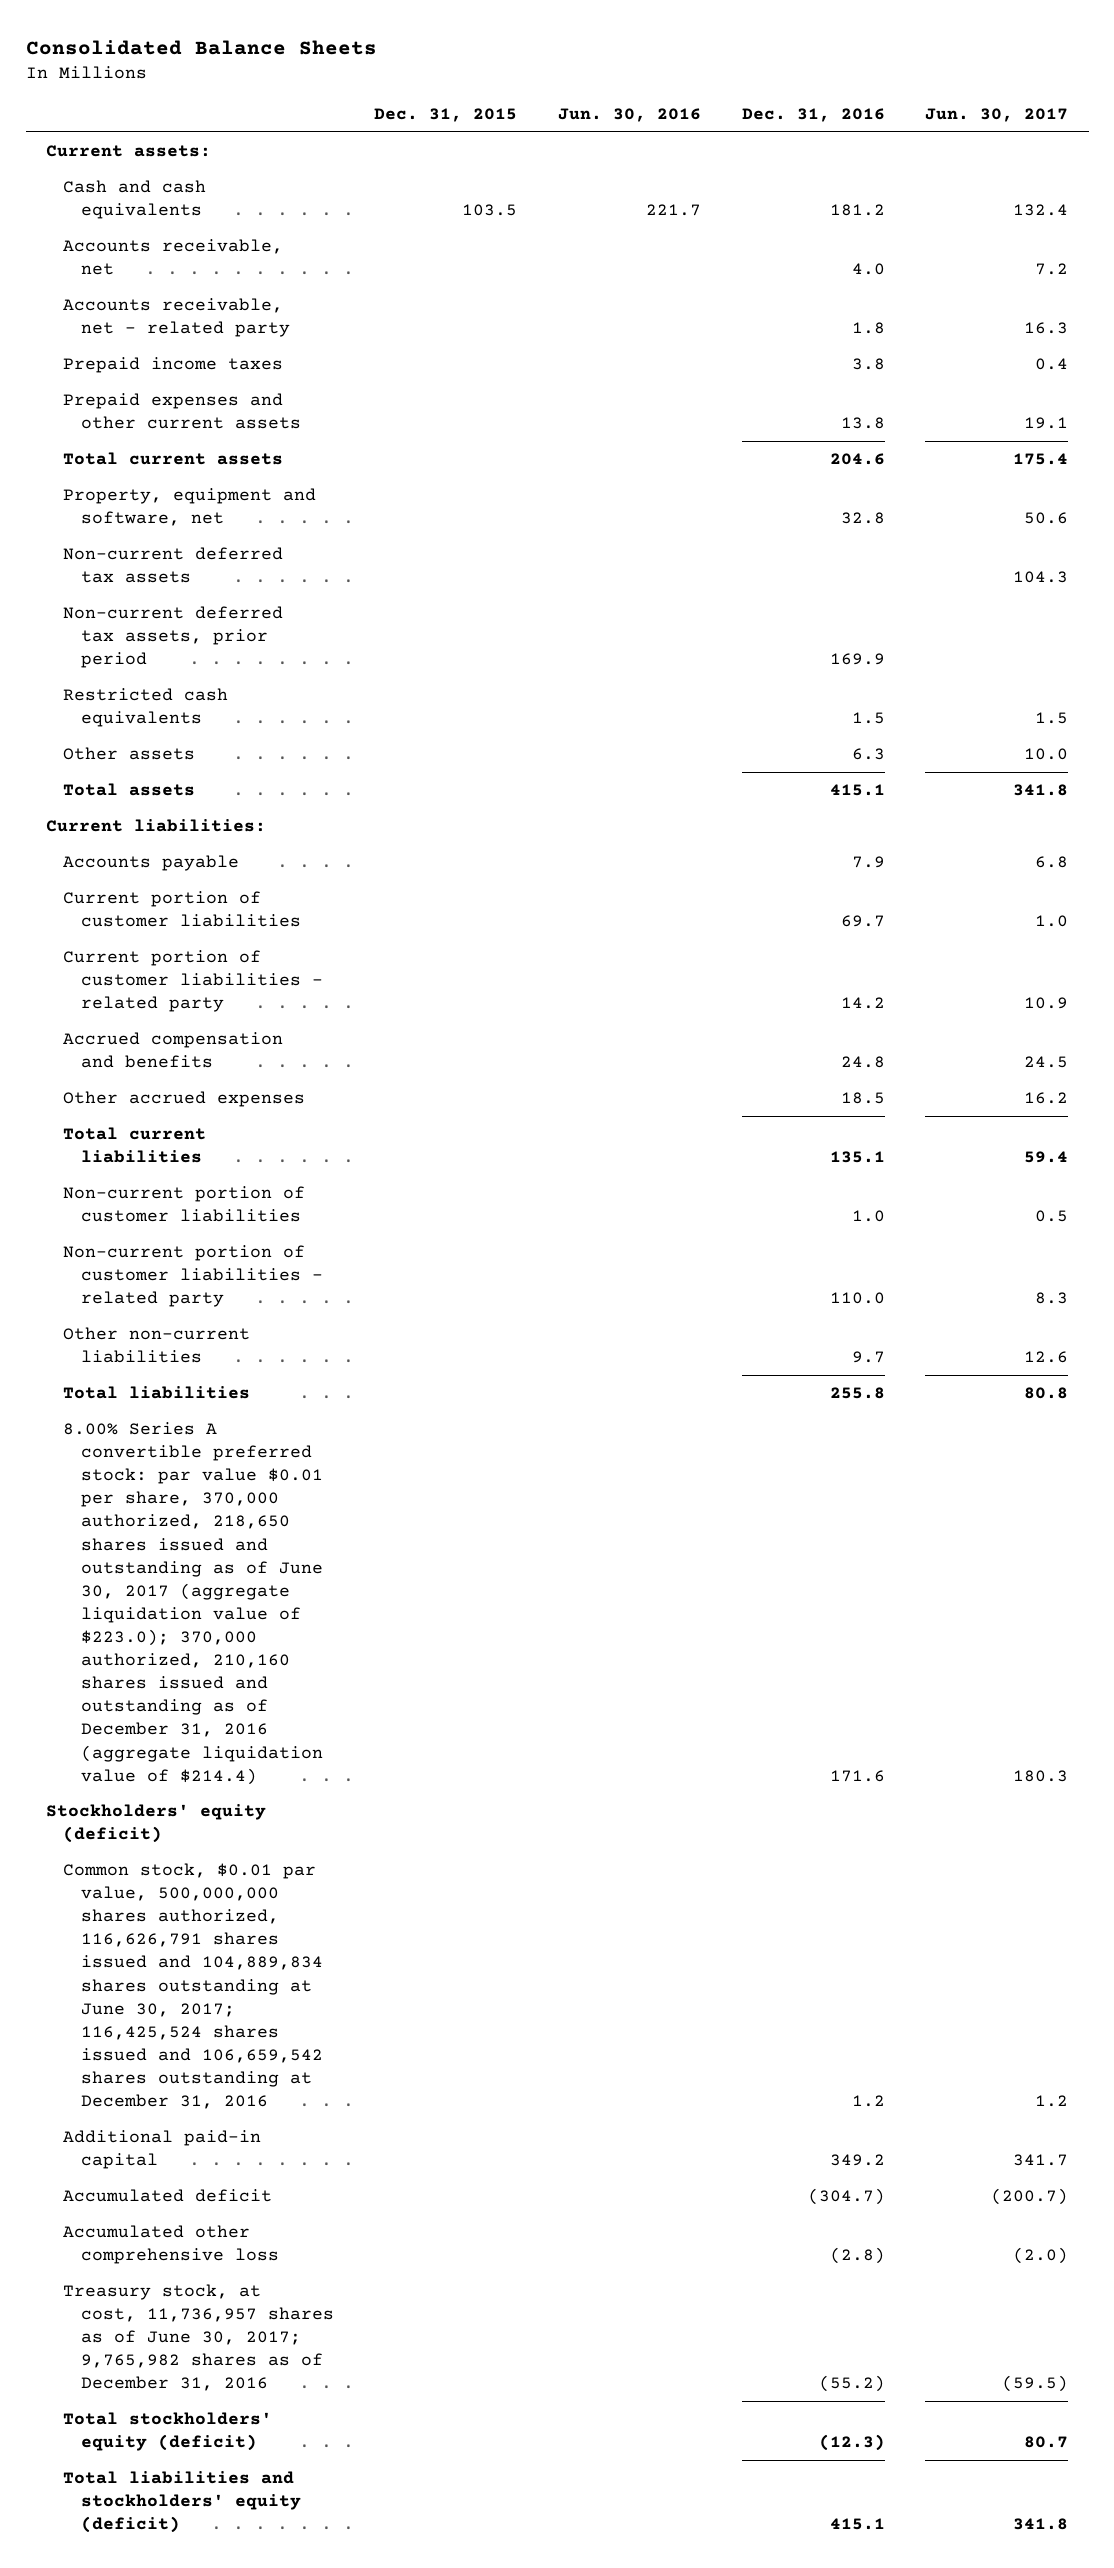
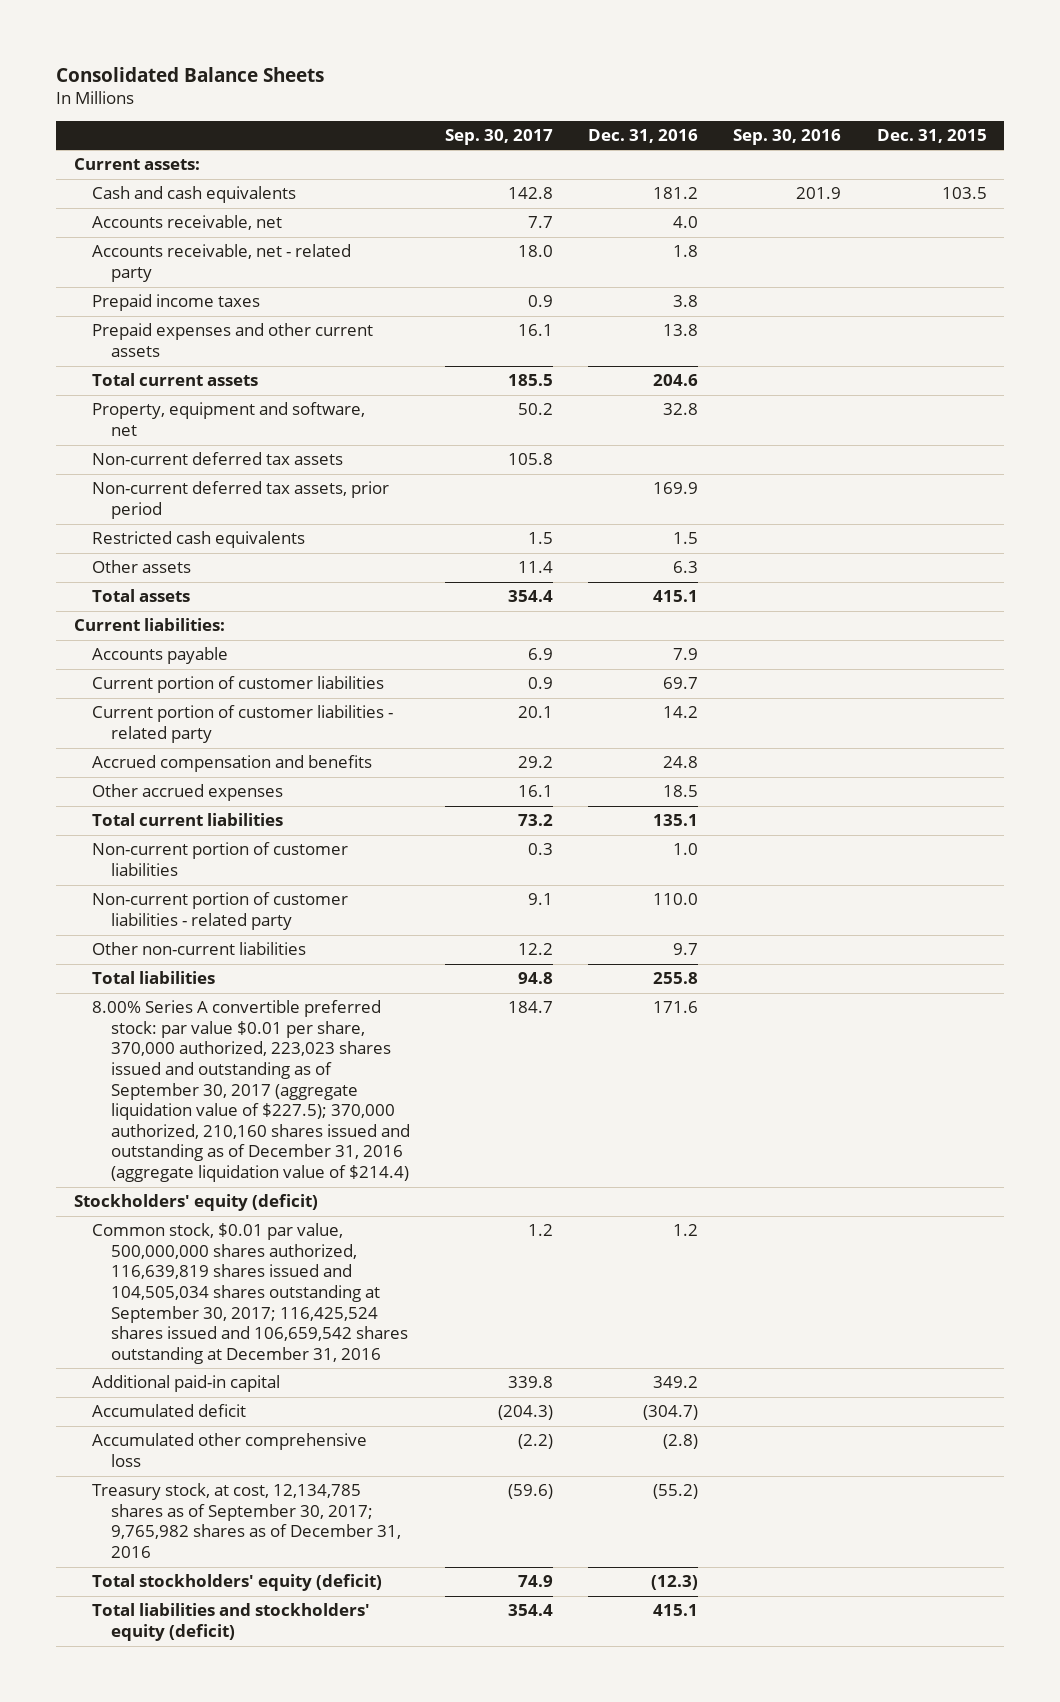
[558,108,702,123] Jun. 30, 2016 -> none
[925,108,1069,123] Jun. 30, 2017 -> none
none -> [444,128,553,145] Sep. 30, 2017
none -> [733,128,842,145] Sep. 30, 2016
[63,1422,323,1785] 8.00% Series A convertible preferred stock: par value $0.01 per share, 370,000 authorized, 218,650 shares issued and outstanding as of June 30, 2017 (aggregate liquidation value of $223.0); 370,000 authorized, 210,160 shares issued and outstanding as of December 31, 2016 (aggregate liquidation value of $214.4) -> [92,1000,410,1182] 8.00% Series A convertible preferred stock: par value $0.01 per share, 370,000 authorized, 223,023 shares issued and outstanding as of September 30, 2017 (aggregate liquidation value of $227.5); 370,000 authorized, 210,160 shares issued and outstanding as of December 31, 2016 (aggregate liquidation value of $214.4)
[63,1863,323,2110] Common stock, $0.01 par value, 500,000,000 shares authorized, 116,626,791 shares issued and 104,889,834 shares outstanding at June 30, 2017; 116,425,524 shares issued and 106,659,542 shares outstanding at December 31, 2016 -> [92,1223,408,1364] Common stock, $0.01 par value, 500,000,000 shares authorized, 116,639,819 shares issued and 104,505,034 shares outstanding at September 30, 2017; 116,425,524 shares issued and 106,659,542 shares outstanding at December 31, 2016
[63,2284,334,2392] Treasury stock, at cost, 11,736,957 shares as of June 30, 2017; 9,765,982 shares as of December 31, 2016 -> [92,1483,401,1559] Treasury stock, at cost, 12,134,785 shares as of September 30, 2017; 9,765,982 shares as of December 31, 2016

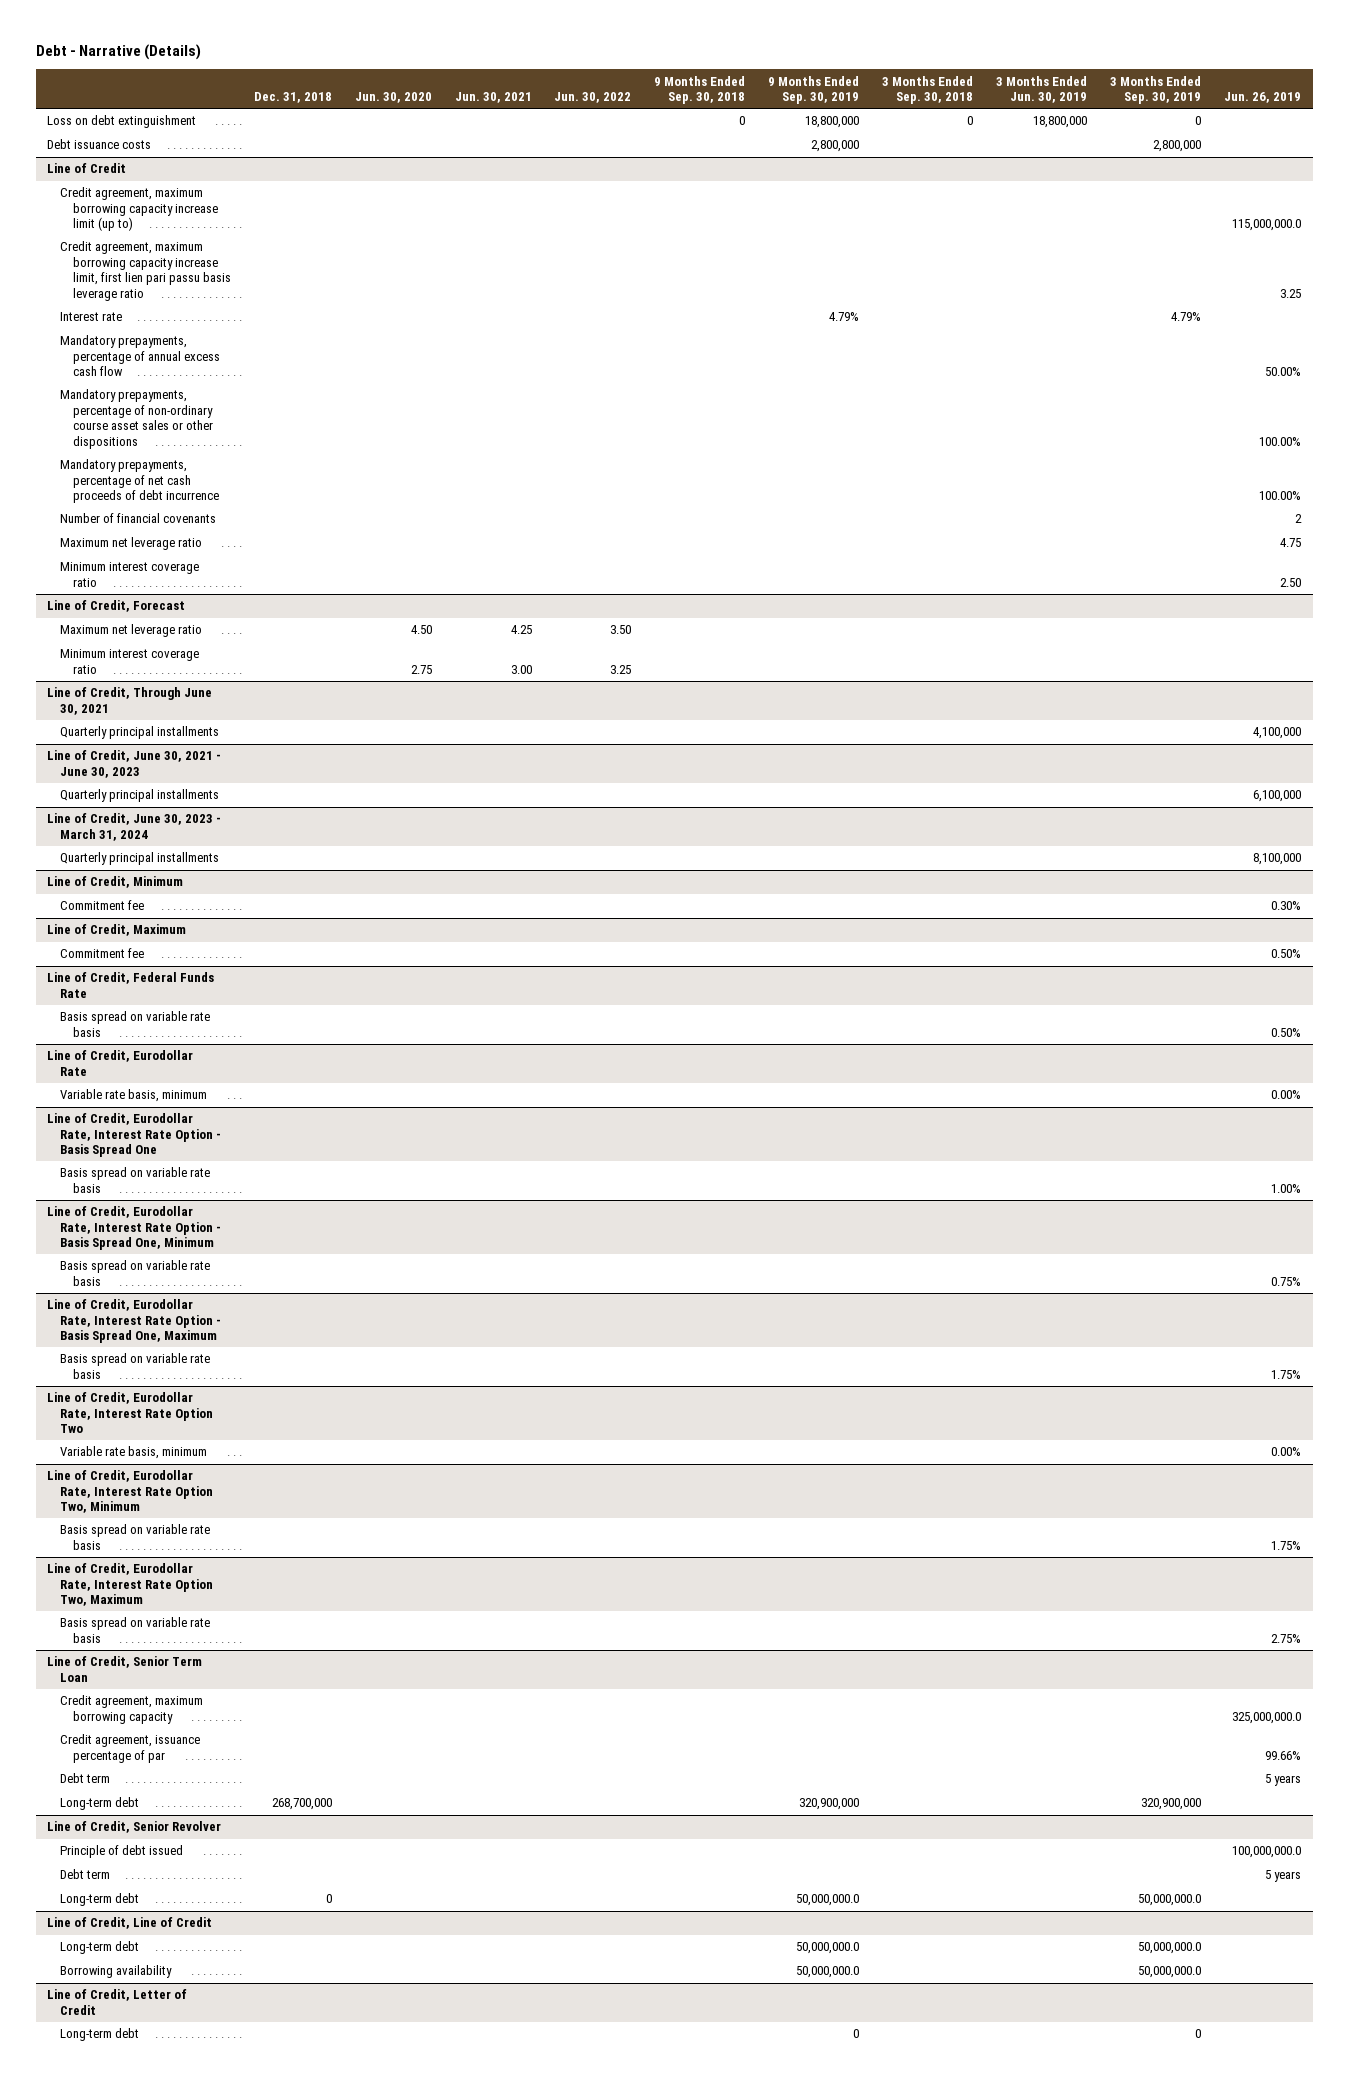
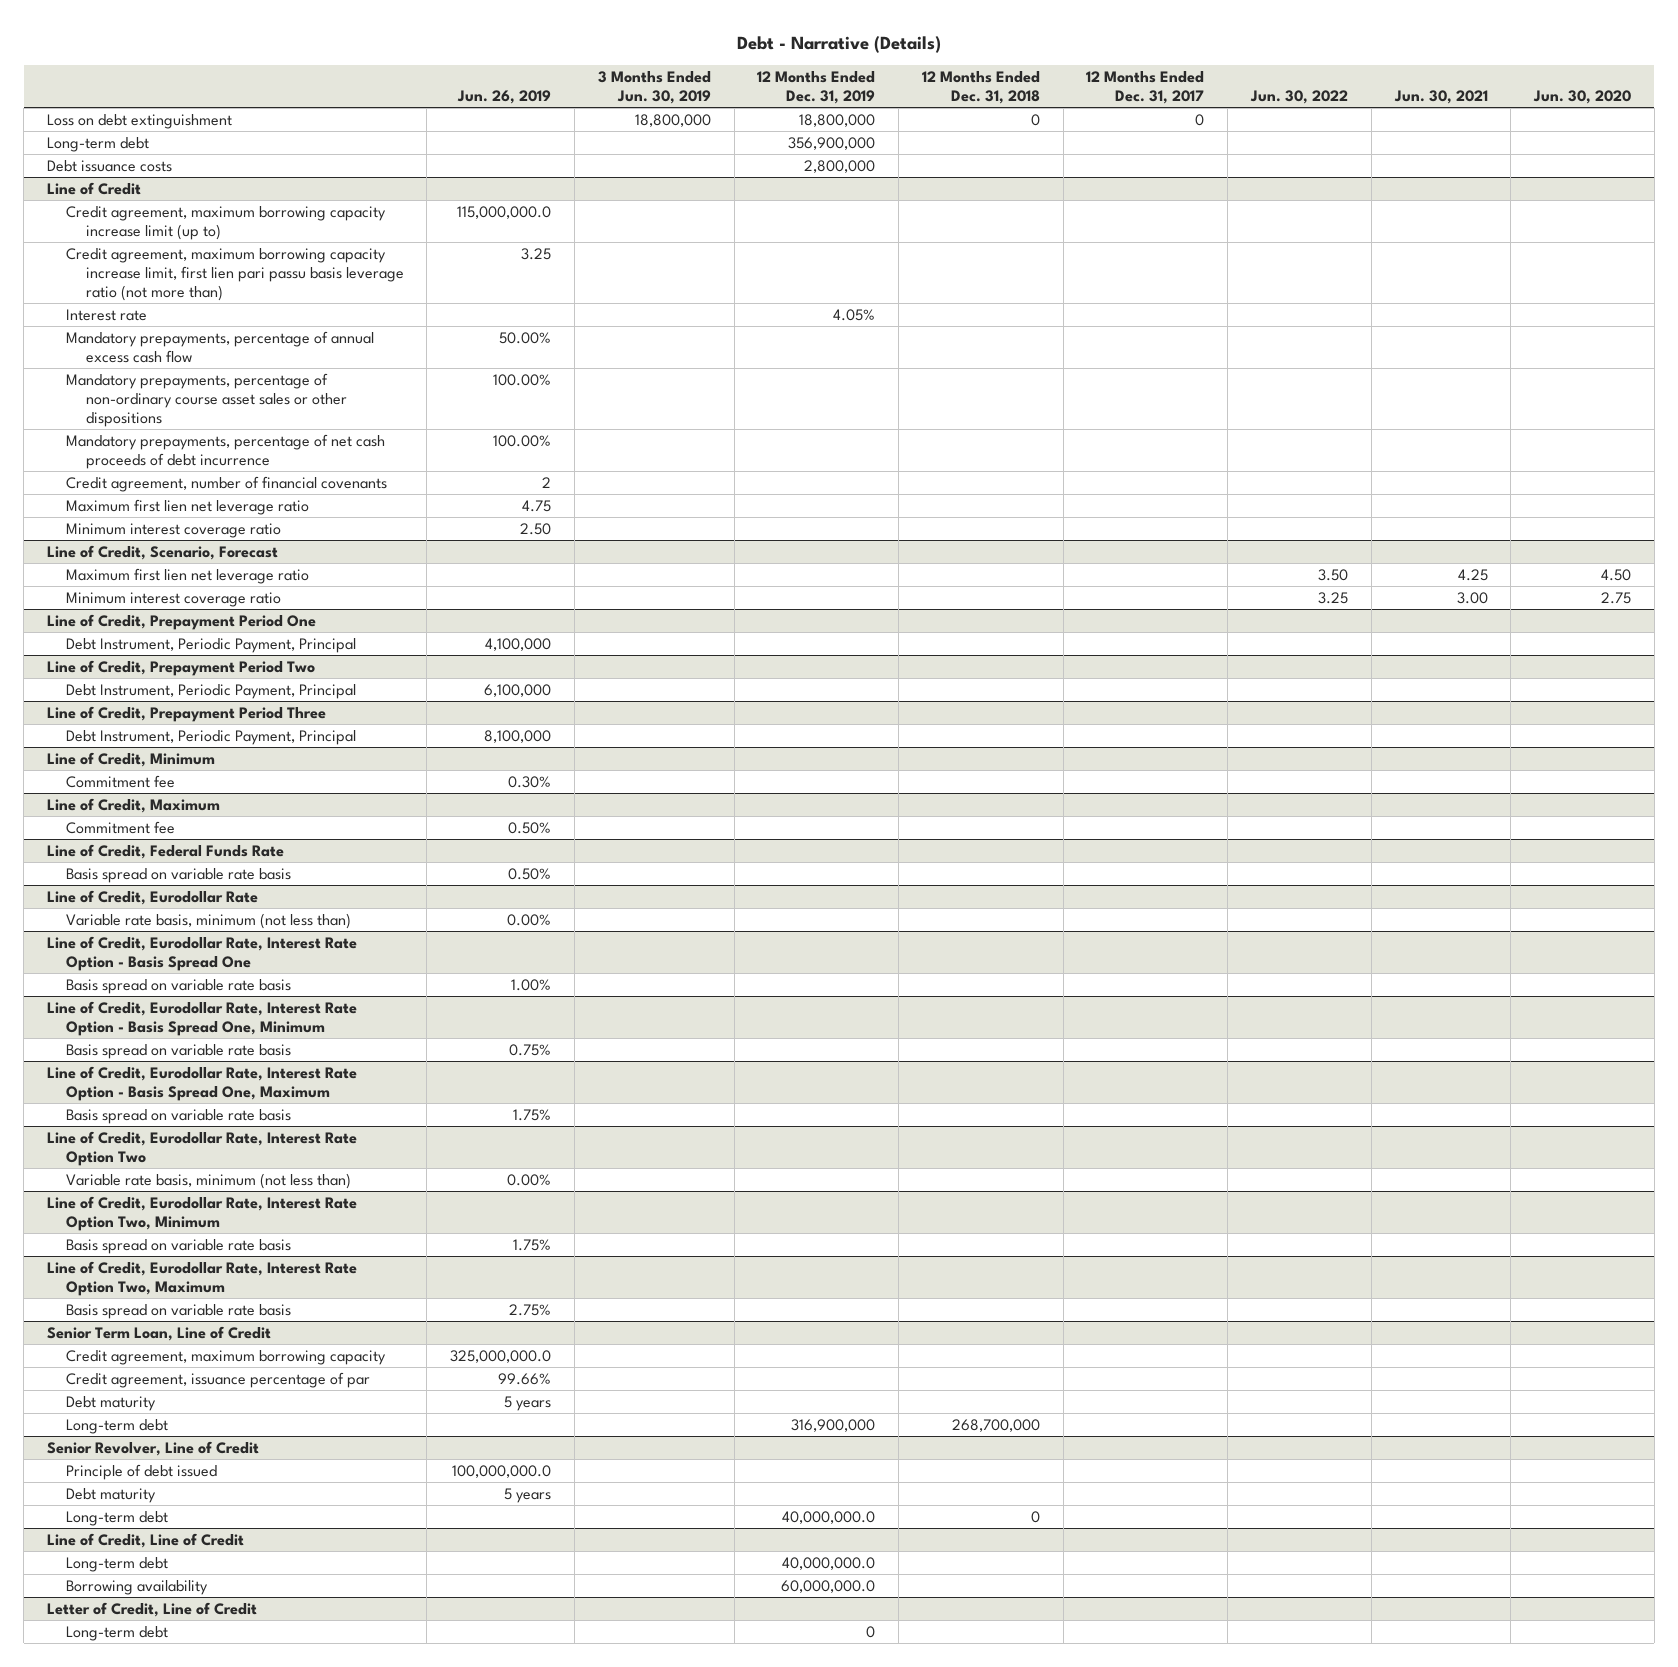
[253,92,332,104] Dec. 31, 2018 -> none
[654,75,746,105] 9 Months Ended Sep. 30, 2018 -> none
[768,75,860,105] 9 Months Ended Sep. 30, 2019 -> none
[882,75,974,105] 3 Months Ended Sep. 30, 2018 -> none
[1110,75,1202,105] 3 Months Ended Sep. 30, 2019 -> none
none -> [757,70,876,104] 12 Months Ended Dec. 31, 2019
none -> [921,70,1040,104] 12 Months Ended Dec. 31, 2018
none -> [1086,70,1205,104] 12 Months Ended Dec. 31, 2017
none -> [47,136,150,152] Long-term debt
[59,241,231,301] Credit agreement, maximum borrowing capacity increase limit, first lien pari passu basis leverage ratio -> [66,247,404,302] Credit agreement, maximum borrowing capacity increase limit, first lien pari passu basis leverage ratio (not more than)
[59,513,216,524] Number of financial covenants -> [66,475,388,492] Credit agreement, number of financial covenants
[59,537,202,551] Maximum net leverage ratio -> [66,498,310,515] Maximum first lien net leverage ratio
[47,600,186,613] Line of Credit, Forecast -> [47,544,279,560] Line of Credit, Scenario, Forecast
[59,624,202,638] Maximum net leverage ratio -> [66,567,310,584] Maximum first lien net leverage ratio
[47,687,213,715] Line of Credit, Through June 30, 2021 -> none
[47,750,222,778] Line of Credit, June 30, 2021 - June 30, 2023 -> none
[47,813,222,841] Line of Credit, June 30, 2023 - March 31, 2024 -> none
none -> [47,613,317,630] Line of Credit, Prepayment Period One
[59,726,219,740] Quarterly principal installments -> [66,637,357,653] Debt Instrument, Periodic Payment, Principal
none -> [47,659,316,676] Line of Credit, Prepayment Period Two
[59,789,219,803] Quarterly principal installments -> [66,683,357,699] Debt Instrument, Periodic Payment, Principal
none -> [47,705,327,722] Line of Credit, Prepayment Period Three
[59,852,219,866] Quarterly principal installments -> [66,729,357,745] Debt Instrument, Periodic Payment, Principal
[59,1089,207,1103] Variable rate basis, minimum -> [66,912,352,929] Variable rate basis, minimum (not less than)
[59,1446,207,1460] Variable rate basis, minimum -> [66,1172,352,1189] Variable rate basis, minimum (not less than)
[47,1656,203,1682] Line of Credit, Senior Term Loan -> [47,1325,272,1341] Senior Term Loan, Line of Credit
[59,1773,110,1784] Debt term -> [66,1395,157,1411] Debt maturity
[47,1821,222,1834] Line of Credit, Senior Revolver -> [47,1440,260,1456] Senior Revolver, Line of Credit
[59,1869,110,1880] Debt term -> [66,1487,157,1503] Debt maturity
[47,1989,188,2015] Line of Credit, Letter of Credit -> [47,1601,258,1617] Letter of Credit, Line of Credit

